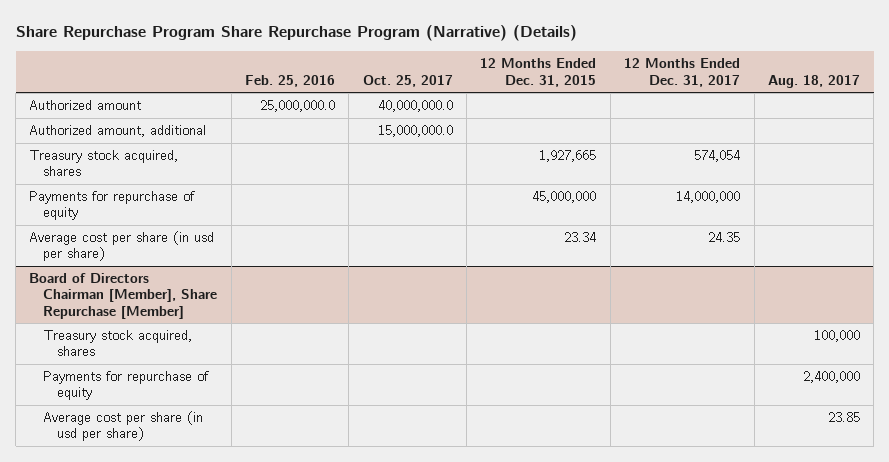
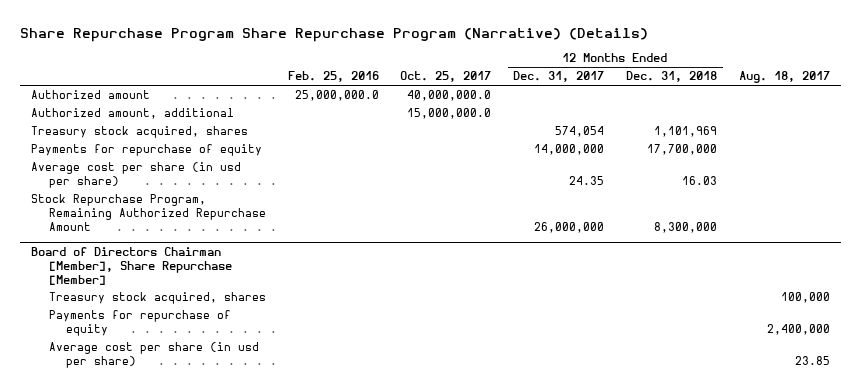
[480,58,597,87] 12 Months Ended Dec. 31, 2015 -> none
none -> [626,71,718,83] Dec. 31, 2018
none -> [31,194,266,231] Stock Repurchase Program, Remaining Authorized Repurchase Amount

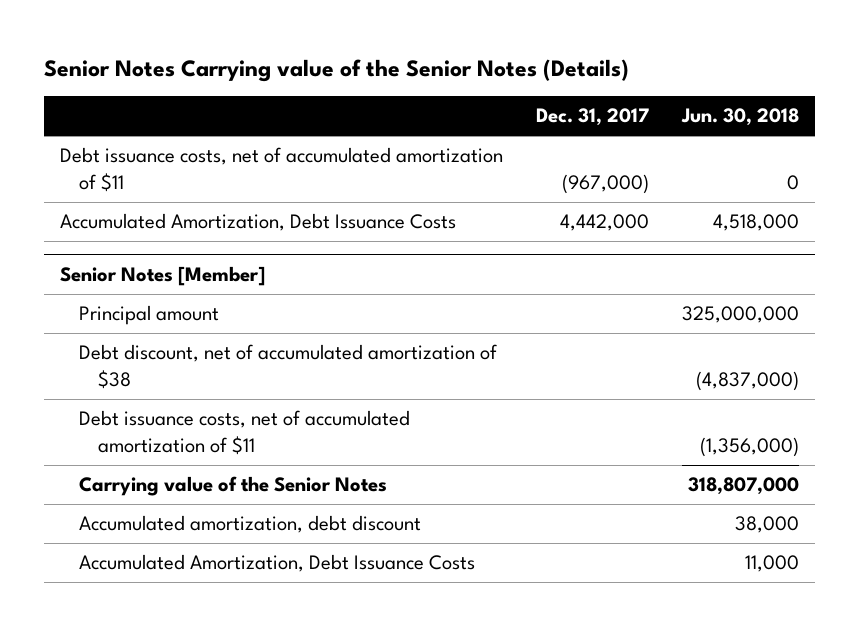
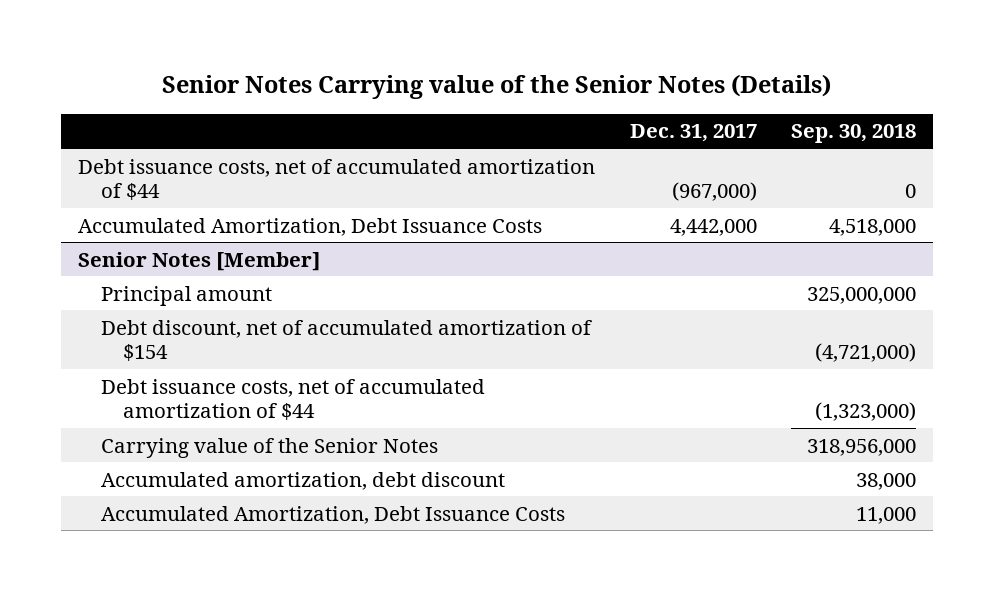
[680,108,799,127] Jun. 30, 2018 -> none
none -> [790,124,916,144] Sep. 30, 2018
[60,147,504,192] Debt issuance costs, net of accumulated amortization of $11 -> [78,158,596,200] Debt issuance costs, net of accumulated amortization of $44
[79,344,498,389] Debt discount, net of accumulated amortization of $38 -> [100,319,592,361] Debt discount, net of accumulated amortization of $154
[79,410,411,455] Debt issuance costs, net of accumulated amortization of $11 -> [100,378,485,420] Debt issuance costs, net of accumulated amortization of $44

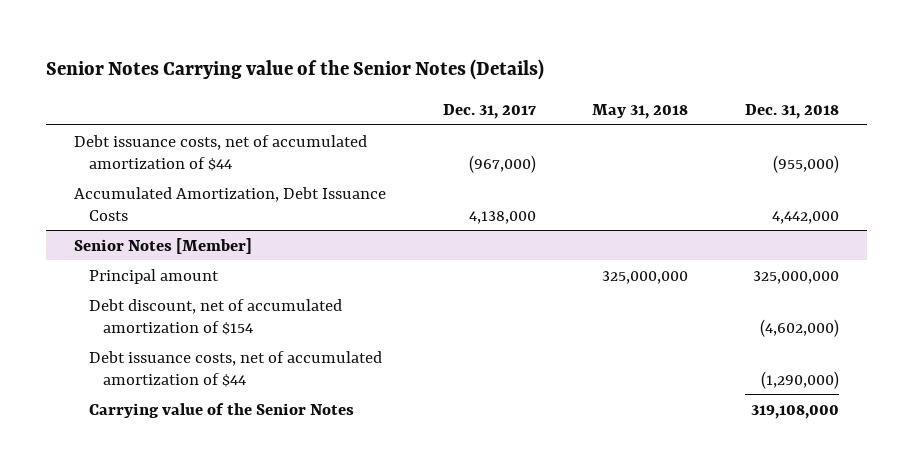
[790,124,916,144] Sep. 30, 2018 -> none
none -> [592,103,689,119] May 31, 2018
none -> [745,103,840,119] Dec. 31, 2018
[669,218,757,236] 4,442,000 -> [468,210,536,224] 4,138,000
[100,471,505,490] Accumulated amortization, debt discount -> none
[100,505,565,524] Accumulated Amortization, Debt Issuance Costs -> none

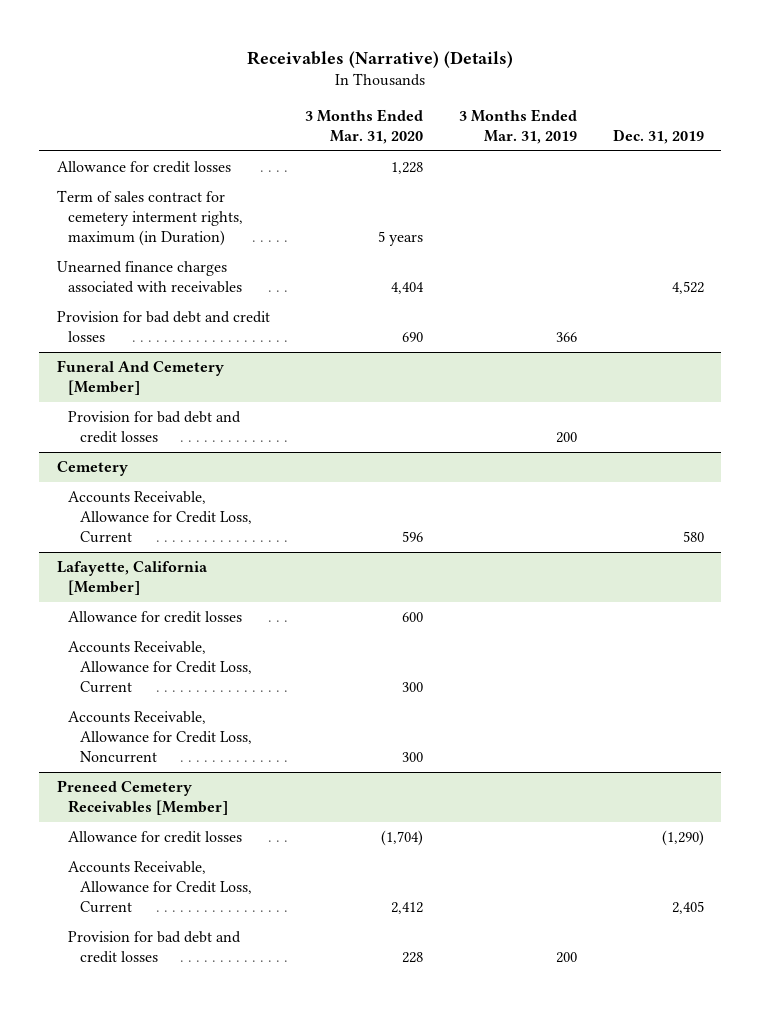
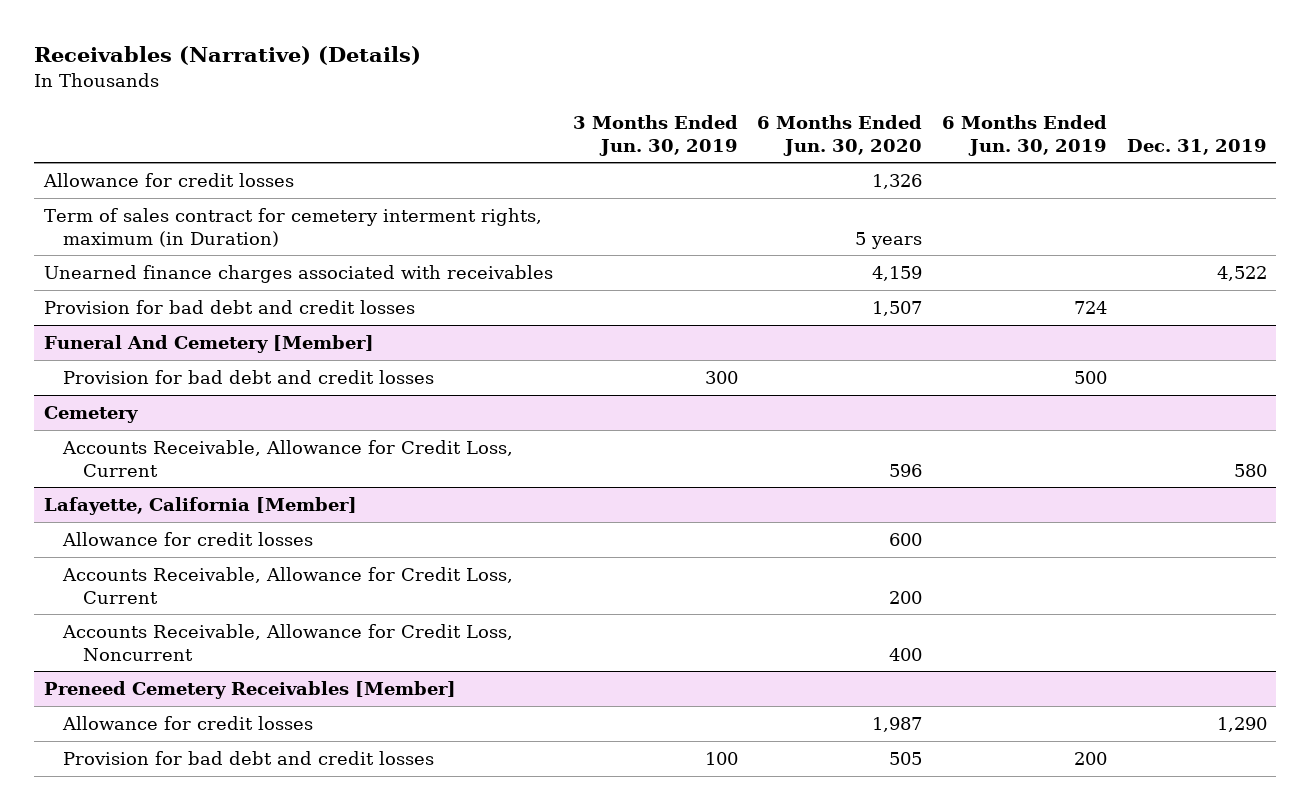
[305,108,424,145] 3 Months Ended Mar. 31, 2020 -> none
[458,108,577,145] 3 Months Ended Mar. 31, 2019 -> none
none -> [572,114,738,156] 3 Months Ended Jun. 30, 2019
none -> [757,114,923,156] 6 Months Ended Jun. 30, 2020
none -> [941,114,1107,156] 6 Months Ended Jun. 30, 2019
[68,860,252,914] Accounts Receivable, Allowance for Credit Loss, Current -> none
[661,829,704,846] (1,290) -> [1216,717,1267,733] 1,290

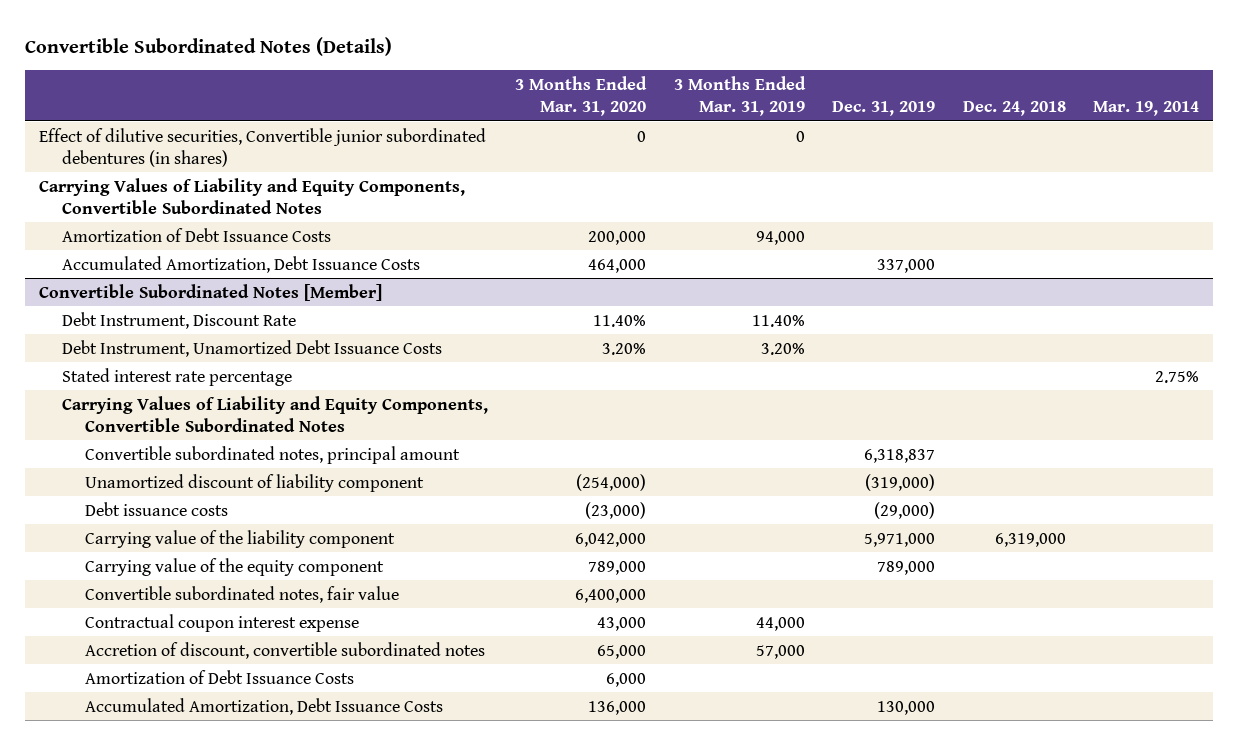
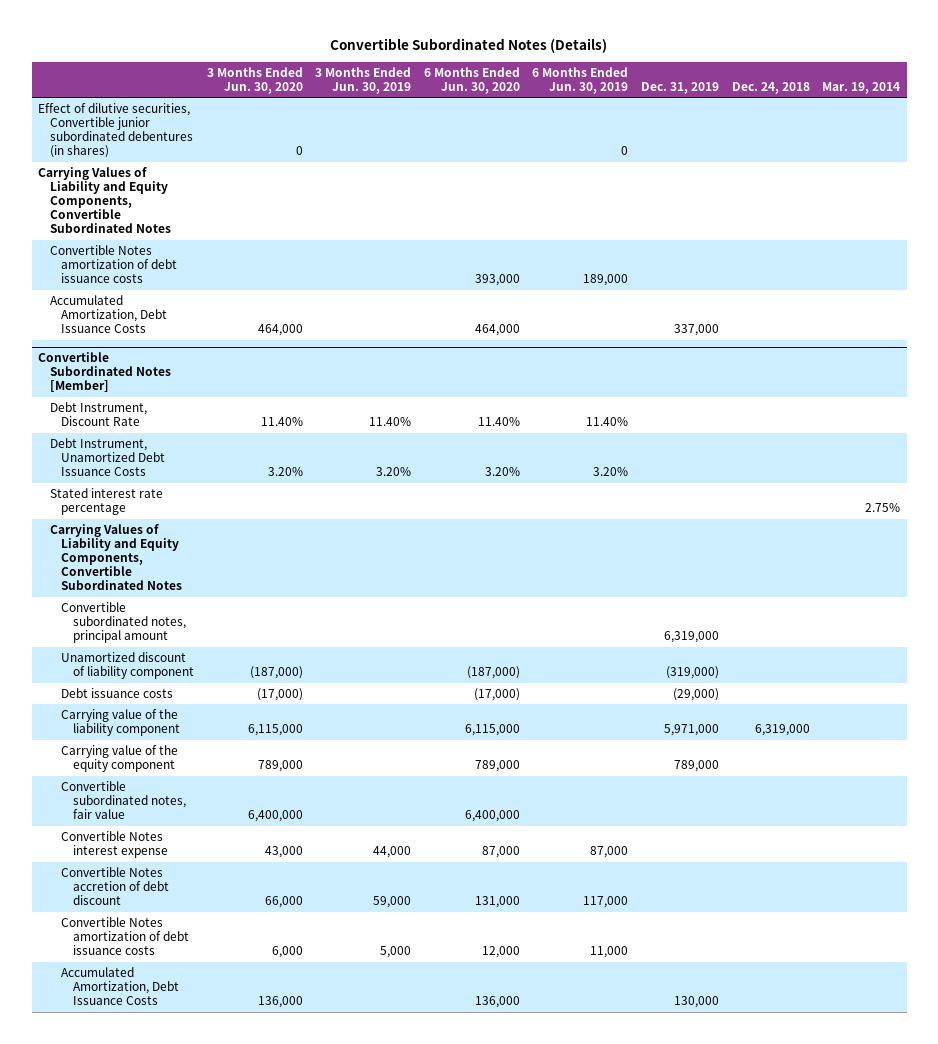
[515,75,648,116] 3 Months Ended Mar. 31, 2020 -> none
[673,75,806,116] 3 Months Ended Mar. 31, 2019 -> none
none -> [206,66,303,95] 3 Months Ended Jun. 30, 2020
none -> [315,66,412,95] 3 Months Ended Jun. 30, 2019
none -> [423,66,520,95] 6 Months Ended Jun. 30, 2020
none -> [532,66,629,95] 6 Months Ended Jun. 30, 2019
[61,227,331,242] Amortization of Debt Issuance Costs -> [49,245,178,284] Convertible Notes amortization of debt issuance costs
[864,448,936,463] 6,318,837 -> [664,631,720,644] 6,319,000
[84,613,359,632] Contractual coupon interest expense -> [61,831,168,859] Convertible Notes interest expense
[84,641,485,659] Accretion of discount, convertible subordinated notes -> [61,867,169,906] Convertible Notes accretion of debt discount
[84,669,354,684] Amortization of Debt Issuance Costs -> [61,917,189,956] Convertible Notes amortization of debt issuance costs

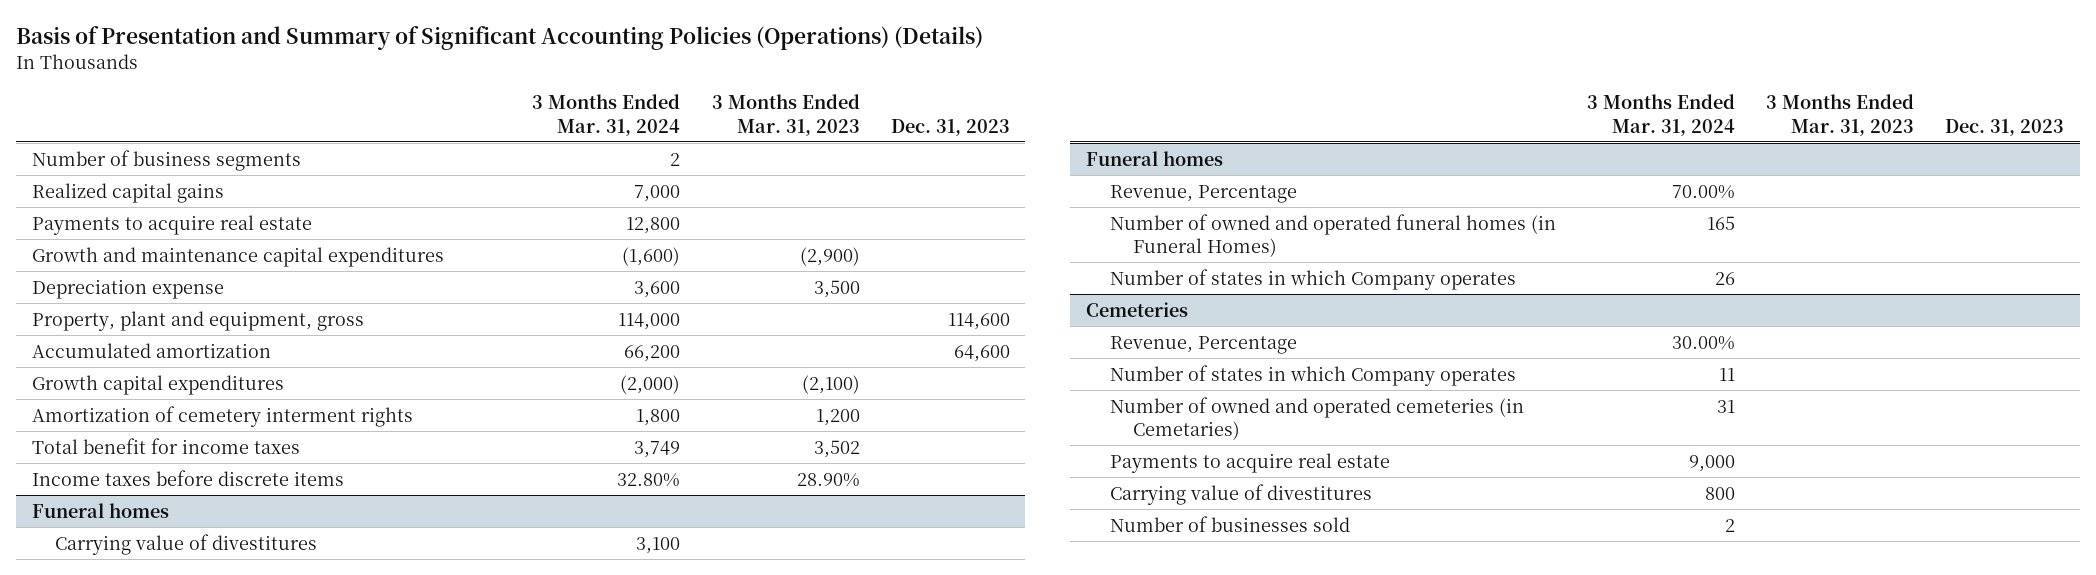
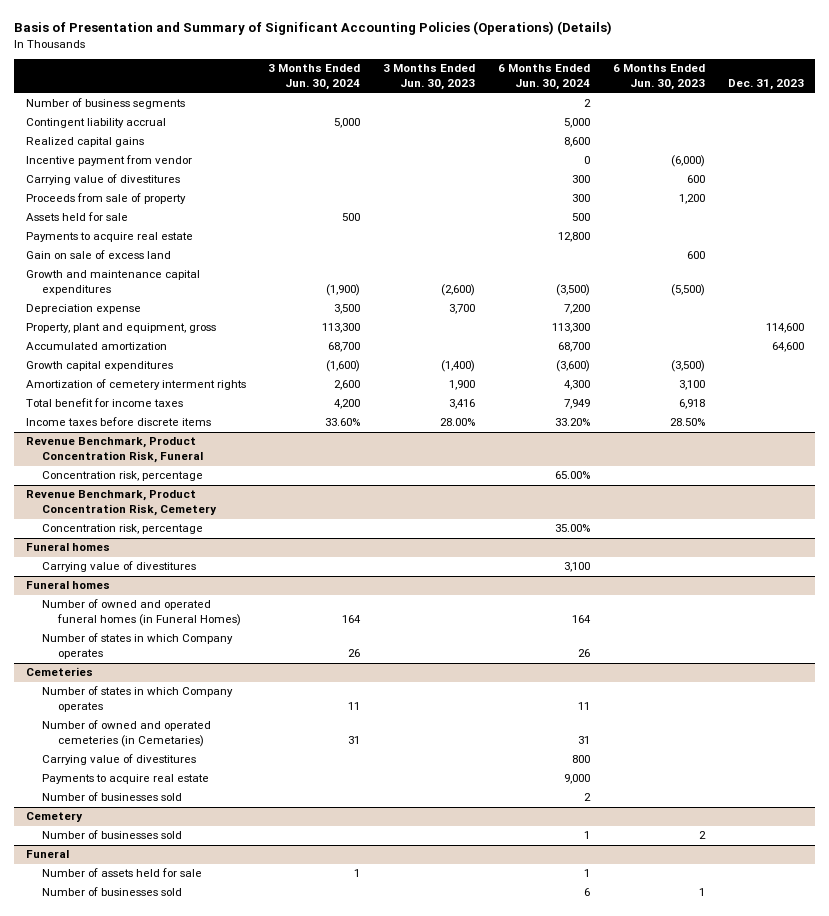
[532,94,681,136] 3 Months Ended Mar. 31, 2024 -> none
[711,94,860,136] 3 Months Ended Mar. 31, 2023 -> none
none -> [268,64,361,91] 3 Months Ended Jun. 30, 2024
none -> [383,64,476,91] 3 Months Ended Jun. 30, 2023
none -> [498,64,591,91] 6 Months Ended Jun. 30, 2024
none -> [613,64,706,91] 6 Months Ended Jun. 30, 2023
none -> [25,118,166,129] Contingent liability accrual
none -> [25,155,192,167] Incentive payment from vendor
none -> [25,174,180,186] Carrying value of divestitures
none -> [25,193,186,205] Proceeds from sale of property
none -> [25,212,128,222] Assets held for sale
none -> [25,250,171,260] Gain on sale of excess land
none -> [25,437,203,464] Revenue Benchmark, Product Concentration Risk, Funeral
none -> [41,471,203,482] Concentration risk, percentage
none -> [25,490,217,517] Revenue Benchmark, Product Concentration Risk, Cemetery
none -> [41,524,203,535] Concentration risk, percentage
[1109,184,1297,203] Revenue, Percentage -> none
[1109,335,1297,354] Revenue, Percentage -> none
[1109,452,1390,473] Payments to acquire real estate -> [41,774,209,785] Payments to acquire real estate
none -> [25,812,83,823] Cemetery
none -> [41,830,182,840] Number of businesses sold
none -> [25,850,69,859] Funeral
none -> [41,868,202,878] Number of assets held for sale
none -> [41,887,182,897] Number of businesses sold

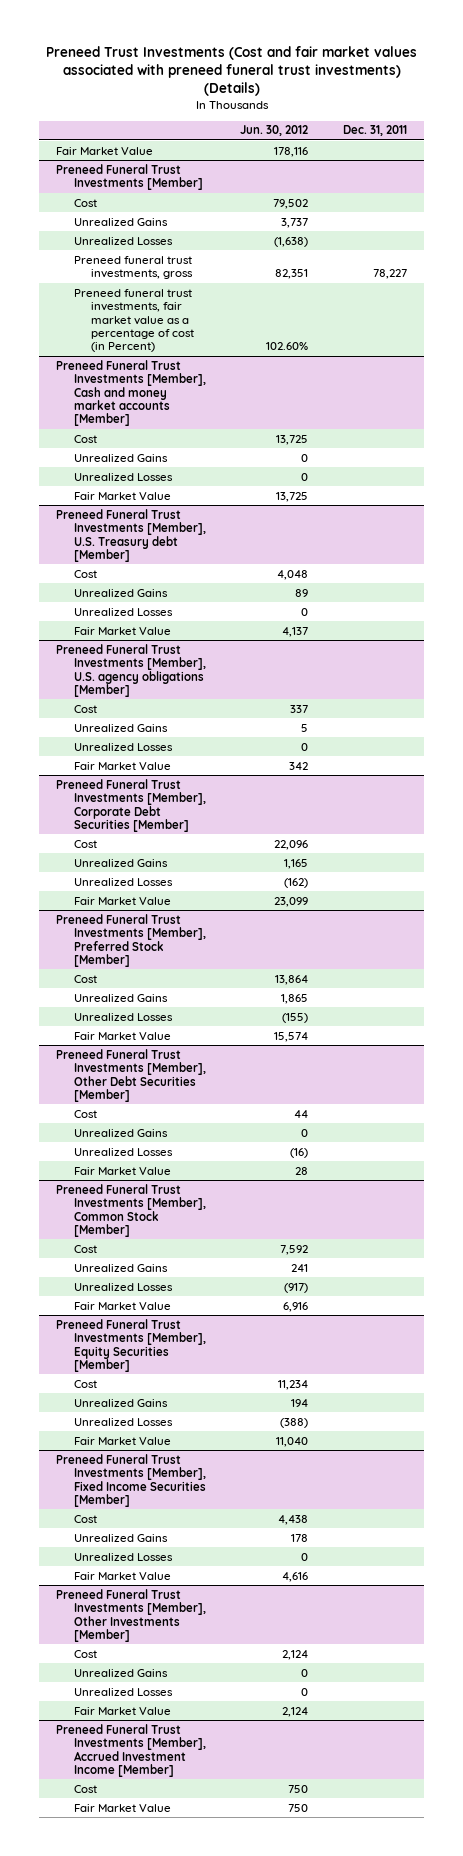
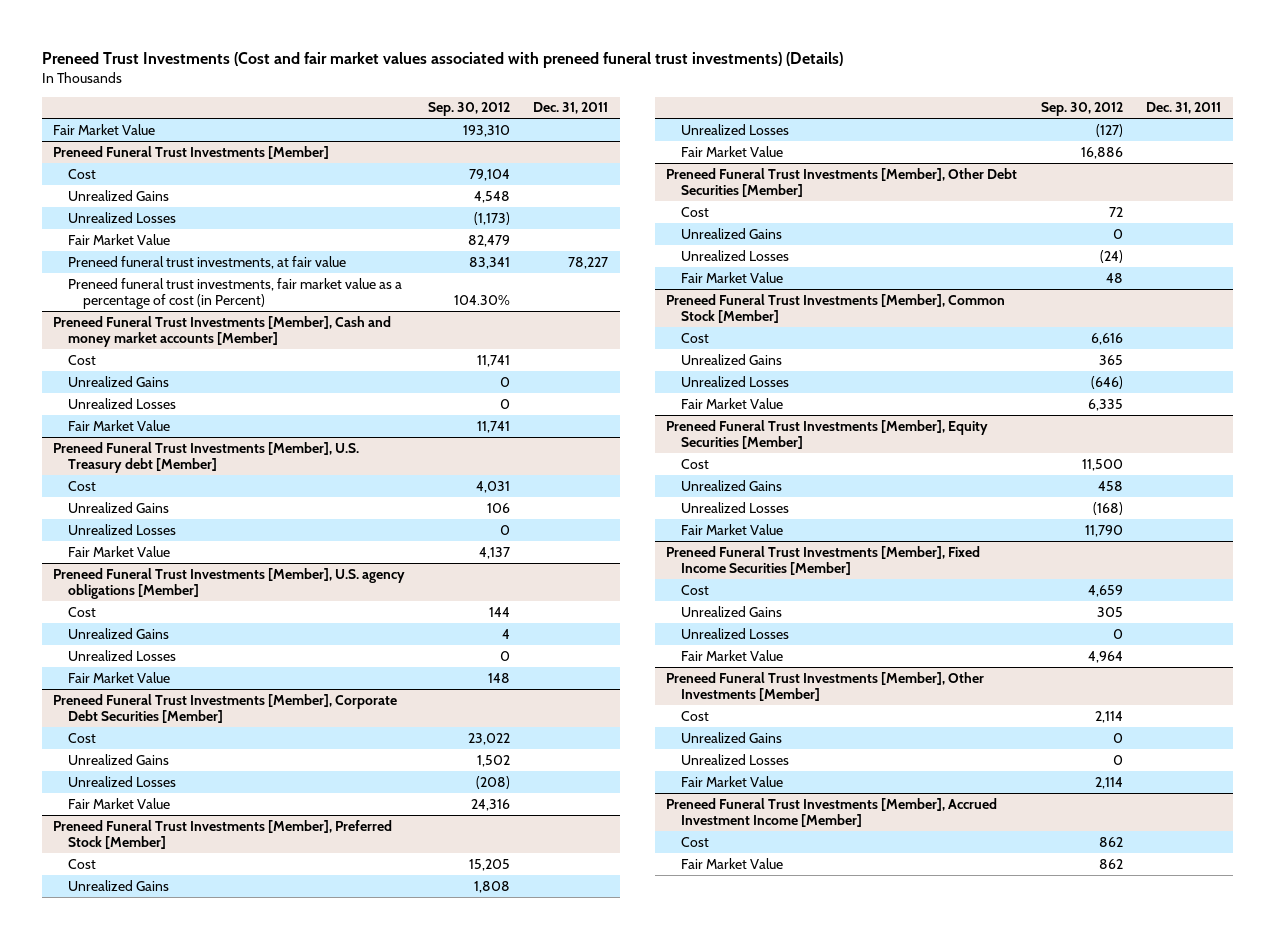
[240,125,309,137] Jun. 30, 2012 -> none
none -> [428,102,511,117] Sep. 30, 2012
none -> [68,233,171,245] Fair Market Value
[73,255,194,280] Preneed funeral trust investments, gross -> [68,255,347,269] Preneed funeral trust investments, at fair value

